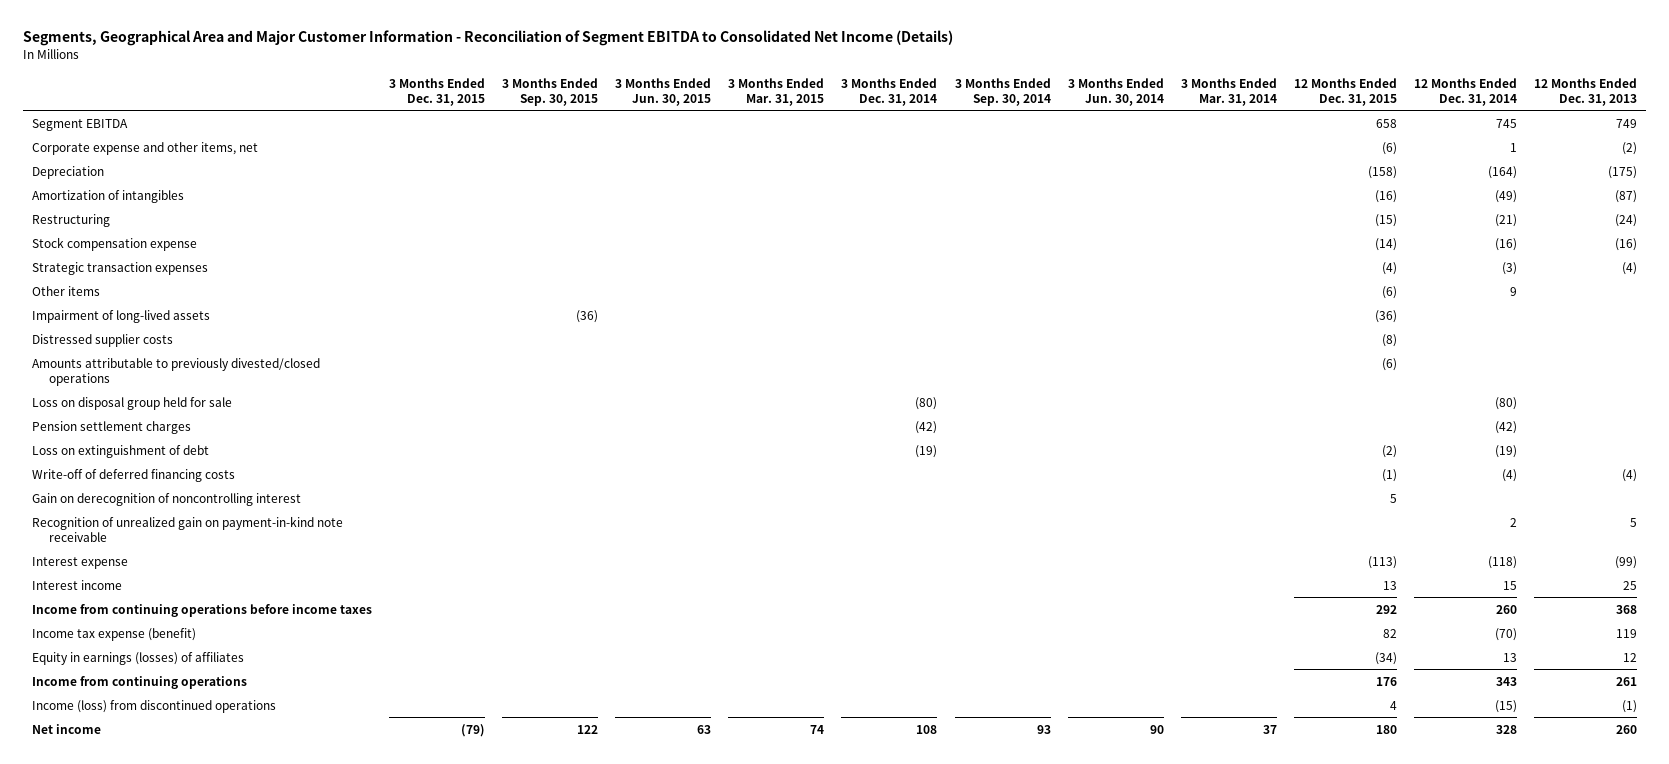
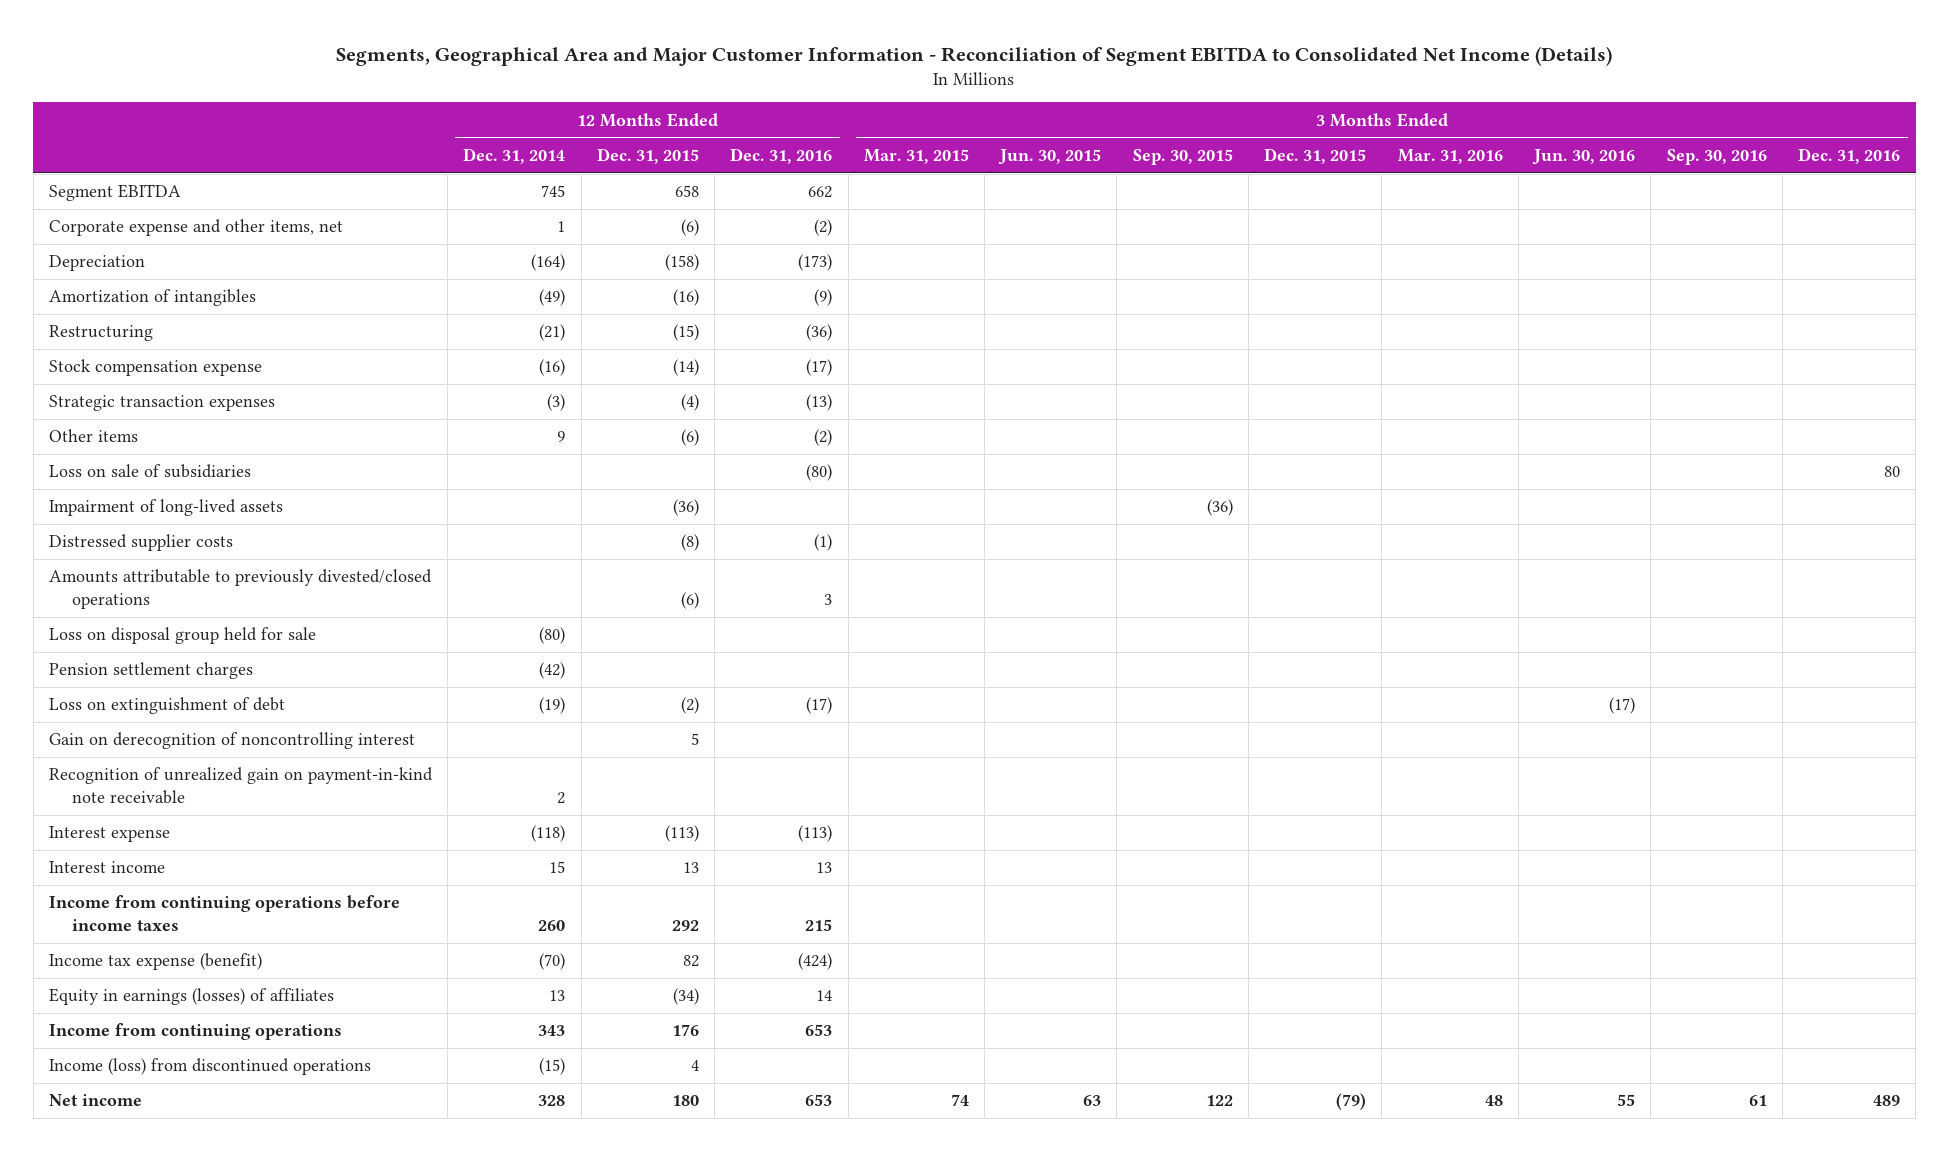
[841,77,938,106] 3 Months Ended Dec. 31, 2014 -> none
[954,77,1051,106] 3 Months Ended Sep. 30, 2014 -> none
[1067,77,1164,106] 3 Months Ended Jun. 30, 2014 -> none
[1180,77,1277,106] 3 Months Ended Mar. 31, 2014 -> none
[1533,77,1637,106] 12 Months Ended Dec. 31, 2013 -> none
none -> [730,147,833,164] Dec. 31, 2016
none -> [1397,148,1503,164] Mar. 31, 2016
none -> [1532,148,1636,165] Jun. 30, 2016
none -> [1666,148,1767,165] Sep. 30, 2016
none -> [1798,147,1901,164] Dec. 31, 2016
none -> [48,464,251,479] Loss on sale of subsidiaries
[32,468,236,482] Write-off of deferred financing costs -> none

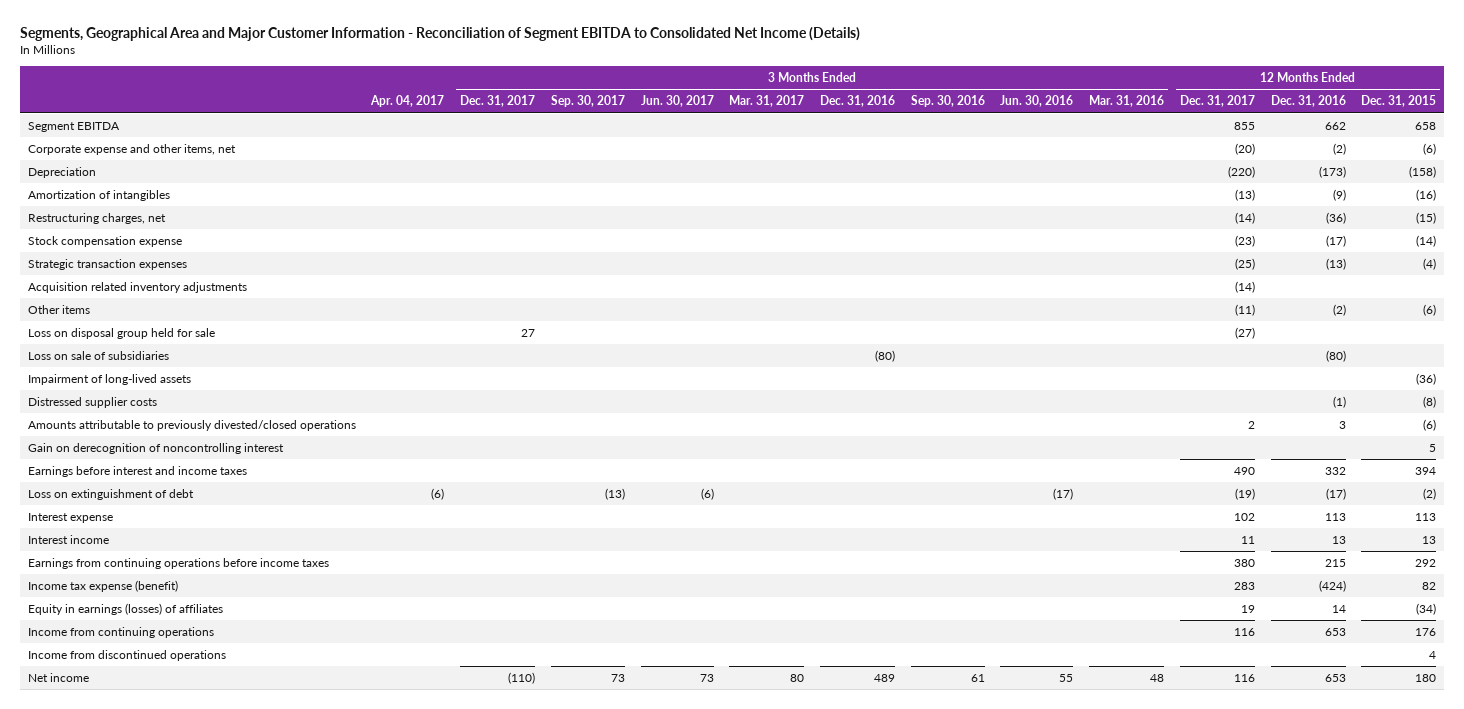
[463,147,566,164] Dec. 31, 2014 -> none
[863,148,969,164] Mar. 31, 2015 -> none
[998,148,1102,165] Jun. 30, 2015 -> none
[1132,148,1233,165] Sep. 30, 2015 -> none
[1264,147,1367,164] Dec. 31, 2015 -> none
none -> [370,95,445,108] Apr. 04, 2017
none -> [460,95,536,108] Dec. 31, 2017
none -> [550,95,625,108] Sep. 30, 2017
none -> [640,95,714,108] Jun. 30, 2017
none -> [729,95,805,108] Mar. 31, 2017
none -> [1179,95,1255,108] Dec. 31, 2017
[48,325,153,342] Restructuring -> [27,212,166,224] Restructuring charges, net
none -> [27,281,247,293] Acquisition related inventory adjustments
[48,627,316,645] Loss on disposal group held for sale -> [27,327,215,339] Loss on disposal group held for sale
[1884,466,1901,478] 80 -> [875,349,896,362] (80)
[48,662,253,680] Pension settlement charges -> none
[48,767,433,804] Recognition of unrealized gain on payment-in-kind note receivable -> none
none -> [27,465,247,477] Earnings before interest and income taxes
[48,697,285,715] Loss on extinguishment of debt -> [27,488,194,500] Loss on extinguishment of debt
[664,825,699,843] (113) -> [1415,512,1437,521] 113
[798,825,833,843] (113) -> [1324,512,1346,521] 113
[48,895,400,931] Income from continuing operations before income taxes -> [27,557,329,569] Earnings from continuing operations before income taxes
[48,1058,371,1076] Income (loss) from discontinued operations -> [27,649,226,661] Income from discontinued operations

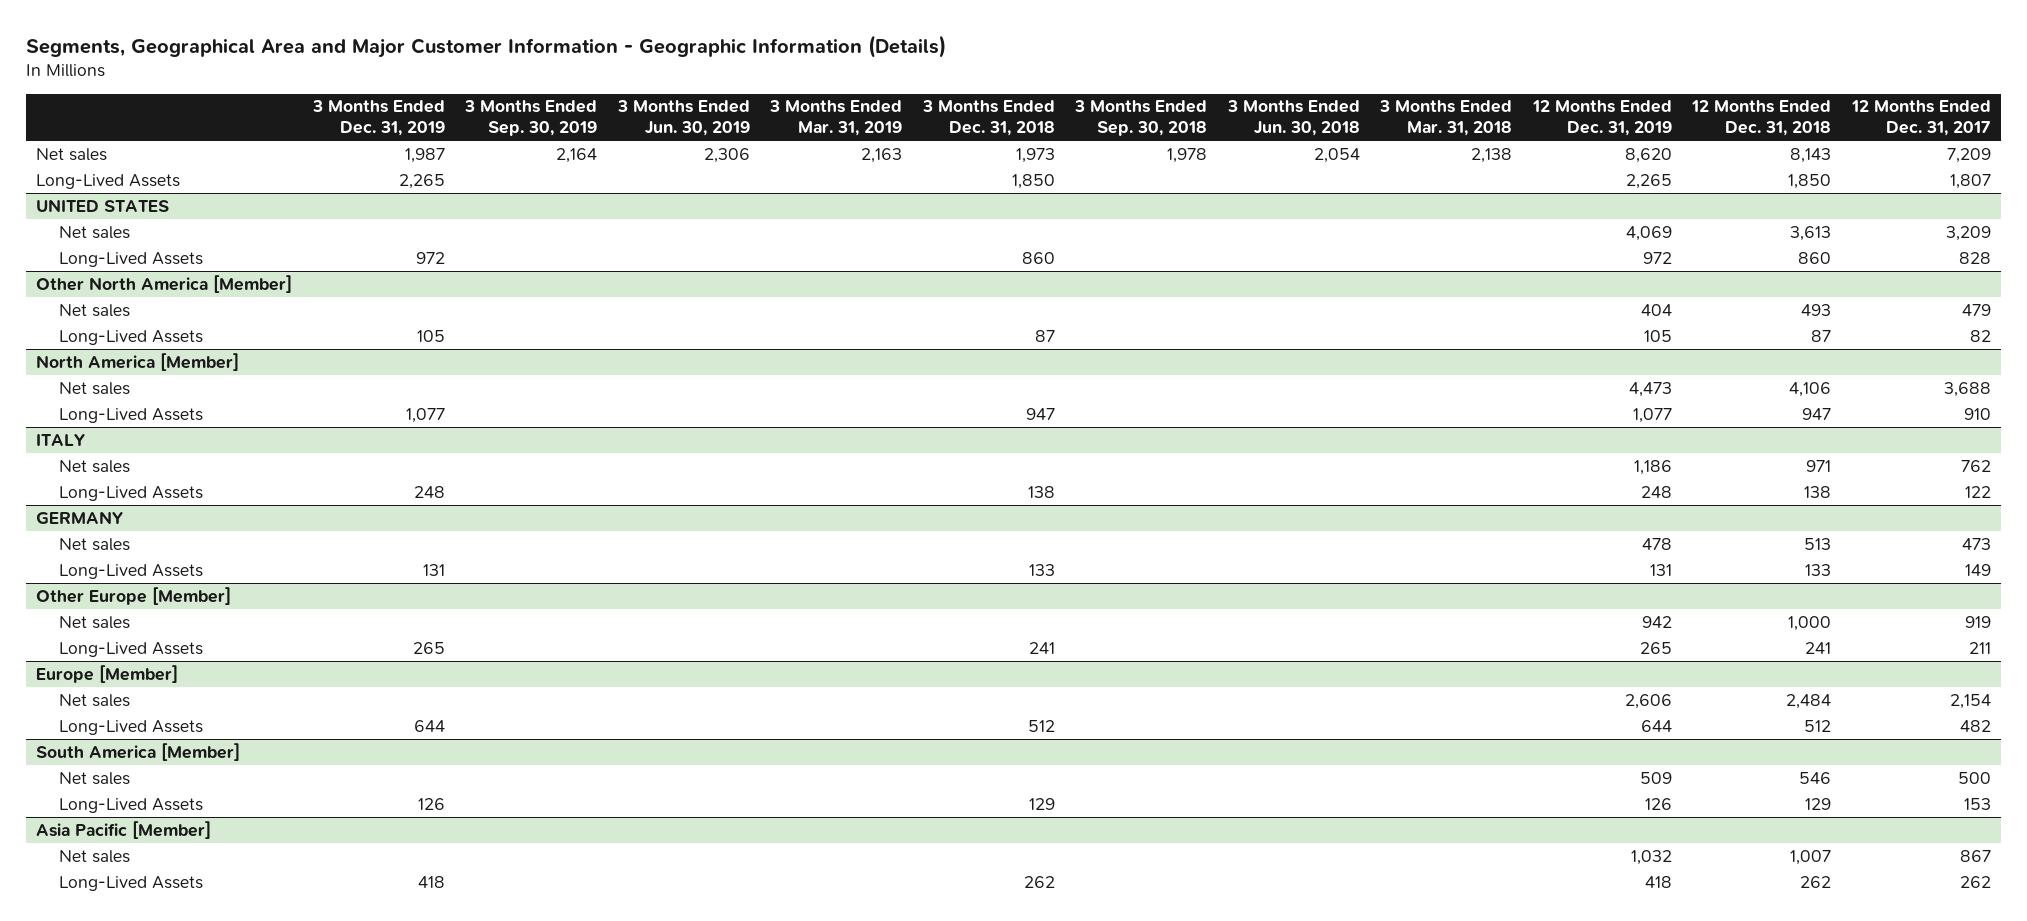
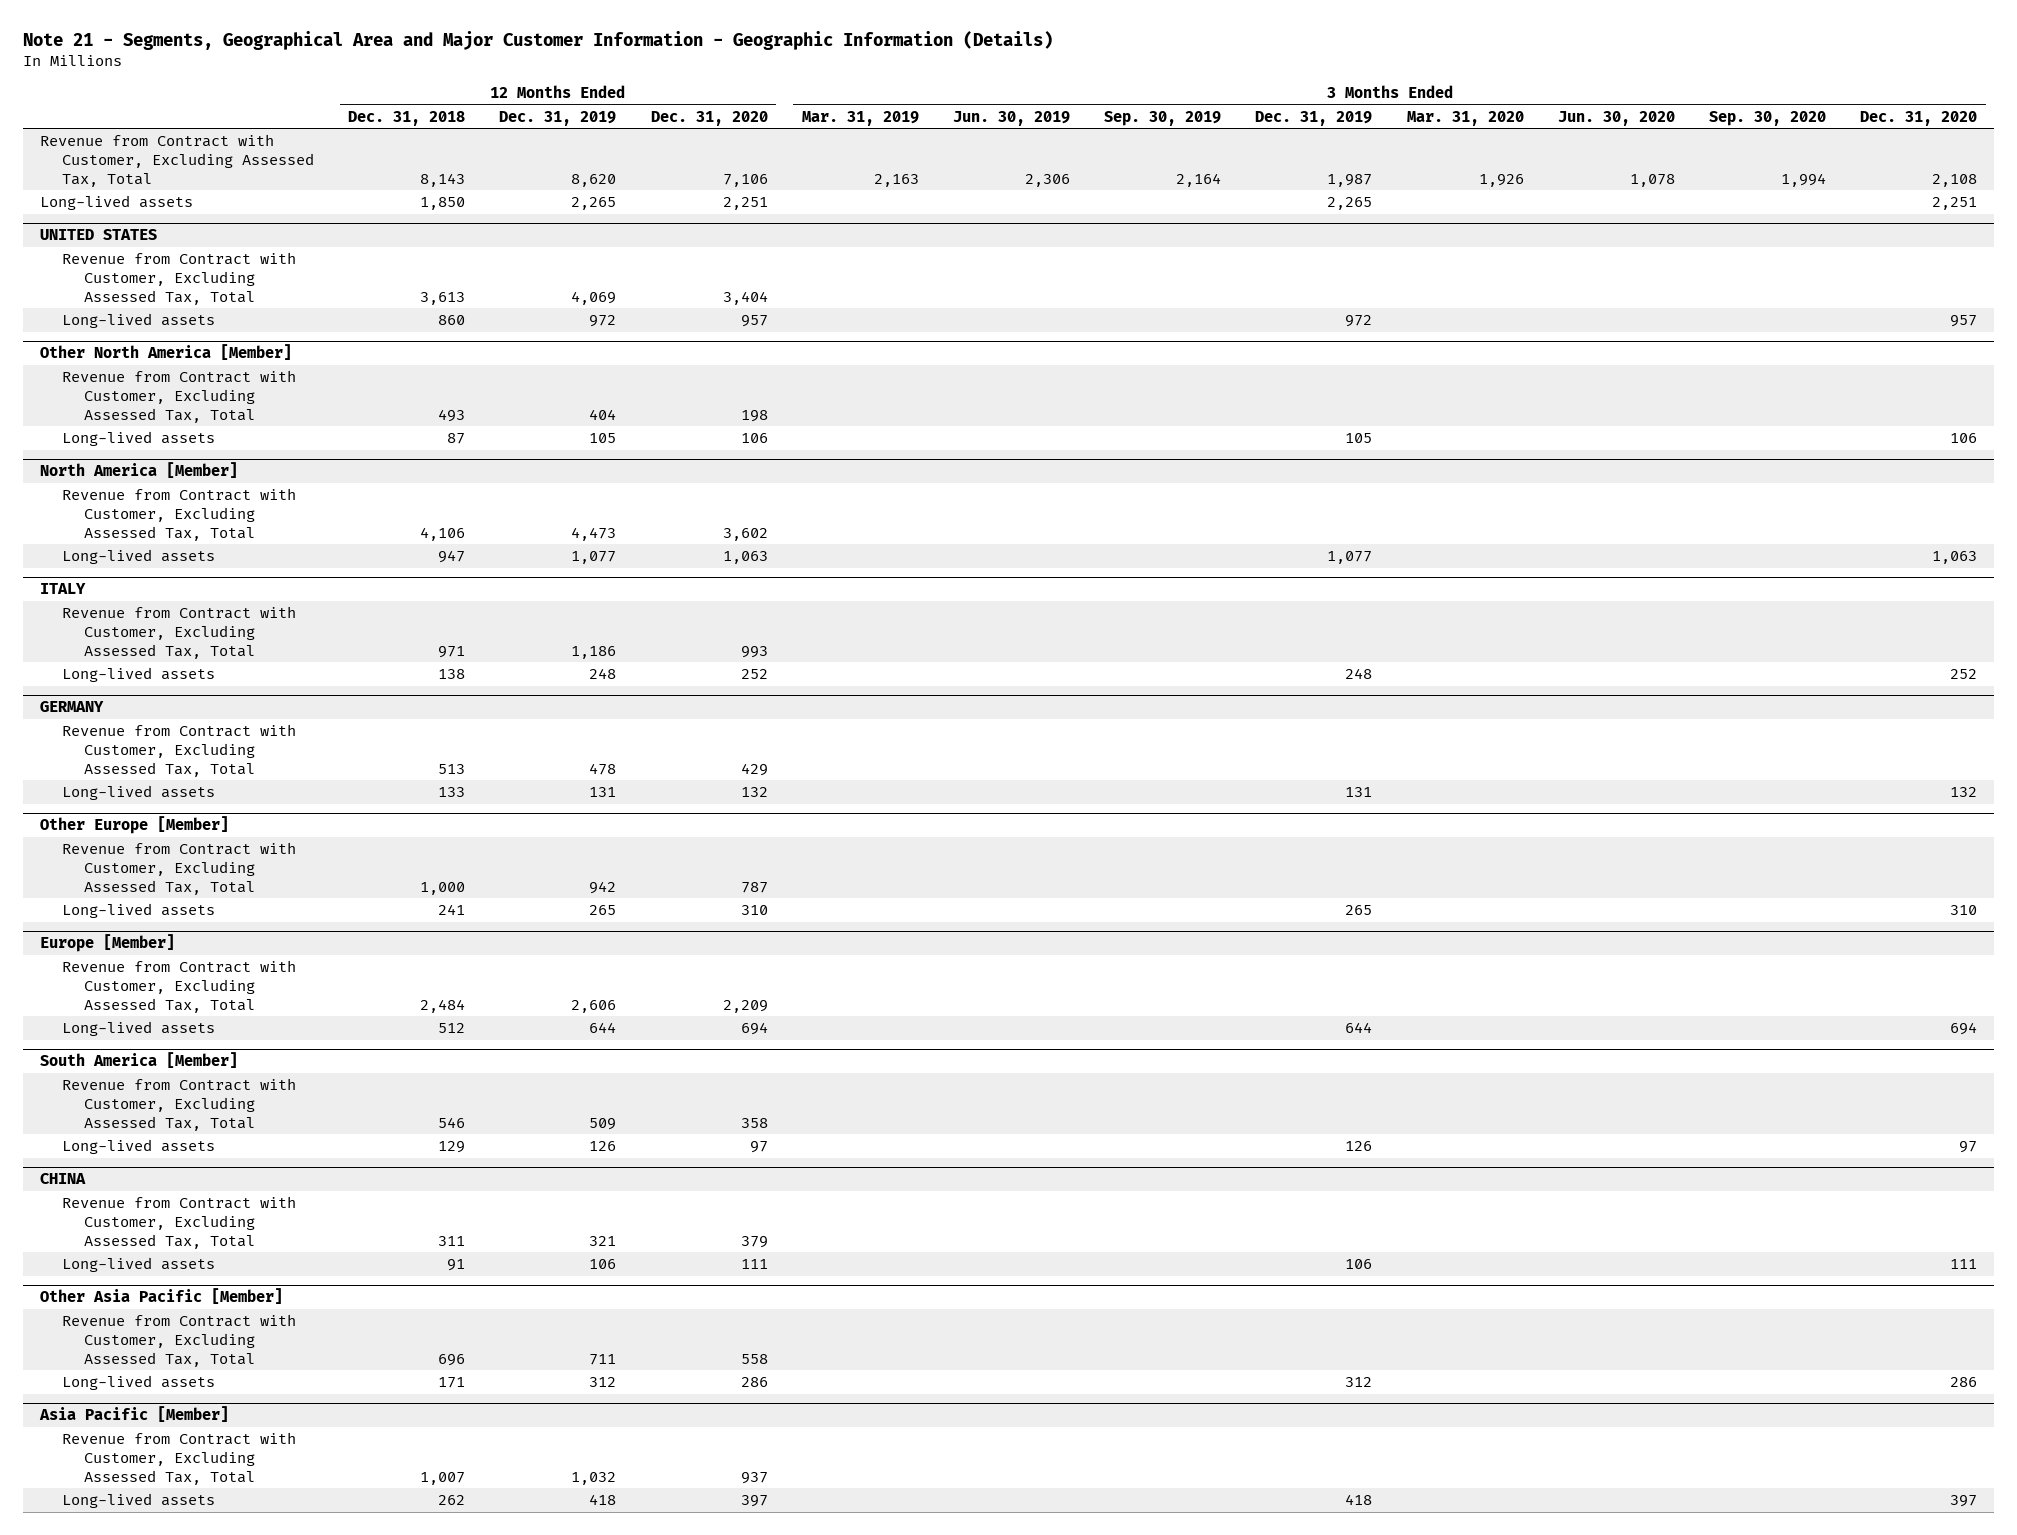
[26,34,947,58] Segments, Geographical Area and Major Customer Information - Geographic Information (Details) -> [22,30,1053,50] Note 21 - Segments, Geographical Area and Major Customer Information - Geographic Information (Details)
[921,100,1055,137] 3 Months Ended Dec. 31, 2018 -> none
[1074,100,1208,137] 3 Months Ended Sep. 30, 2018 -> none
[1226,100,1360,137] 3 Months Ended Jun. 30, 2018 -> none
[1379,100,1513,137] 3 Months Ended Mar. 31, 2018 -> none
[1850,100,1991,137] 12 Months Ended Dec. 31, 2017 -> none
none -> [650,110,768,126] Dec. 31, 2020
none -> [1406,110,1524,126] Mar. 31, 2020
none -> [1557,110,1675,126] Jun. 30, 2020
none -> [1709,110,1827,126] Sep. 30, 2020
none -> [1860,110,1978,126] Dec. 31, 2020
[36,147,108,161] Net sales -> [39,134,314,187] Revenue from Contract with Customer, Excluding Assessed Tax, Total
[36,173,181,189] Long-Lived Assets -> [39,195,193,211] Long-lived assets
[59,225,131,239] Net sales -> [61,252,296,305] Revenue from Contract with Customer, Excluding Assessed Tax, Total
[59,251,204,267] Long-Lived Assets -> [61,313,215,329] Long-lived assets
[59,303,131,317] Net sales -> [61,370,296,423] Revenue from Contract with Customer, Excluding Assessed Tax, Total
[59,329,204,345] Long-Lived Assets -> [61,431,215,447] Long-lived assets
[59,381,131,395] Net sales -> [61,488,296,541] Revenue from Contract with Customer, Excluding Assessed Tax, Total
[59,407,204,423] Long-Lived Assets -> [61,549,215,565] Long-lived assets
[59,459,131,473] Net sales -> [61,606,296,659] Revenue from Contract with Customer, Excluding Assessed Tax, Total
[59,485,204,501] Long-Lived Assets -> [61,667,215,683] Long-lived assets
[59,537,131,551] Net sales -> [61,724,296,777] Revenue from Contract with Customer, Excluding Assessed Tax, Total
[59,563,204,579] Long-Lived Assets -> [61,785,215,801] Long-lived assets
[59,615,131,629] Net sales -> [61,842,296,895] Revenue from Contract with Customer, Excluding Assessed Tax, Total
[59,641,204,657] Long-Lived Assets -> [61,903,215,919] Long-lived assets
[59,693,131,707] Net sales -> [61,960,296,1013] Revenue from Contract with Customer, Excluding Assessed Tax, Total
[59,719,204,735] Long-Lived Assets -> [61,1021,215,1037] Long-lived assets
[59,771,131,785] Net sales -> [61,1078,296,1131] Revenue from Contract with Customer, Excluding Assessed Tax, Total
[59,797,204,813] Long-Lived Assets -> [61,1139,215,1155] Long-lived assets
none -> [39,1173,86,1185] CHINA
none -> [61,1196,296,1249] Revenue from Contract with Customer, Excluding Assessed Tax, Total
none -> [61,1257,215,1273] Long-lived assets
none -> [39,1288,283,1305] Other Asia Pacific [Member]
none -> [61,1314,296,1367] Revenue from Contract with Customer, Excluding Assessed Tax, Total
none -> [61,1375,215,1391] Long-lived assets
[59,849,131,863] Net sales -> [61,1432,296,1485] Revenue from Contract with Customer, Excluding Assessed Tax, Total
[59,875,204,891] Long-Lived Assets -> [61,1493,215,1509] Long-lived assets

